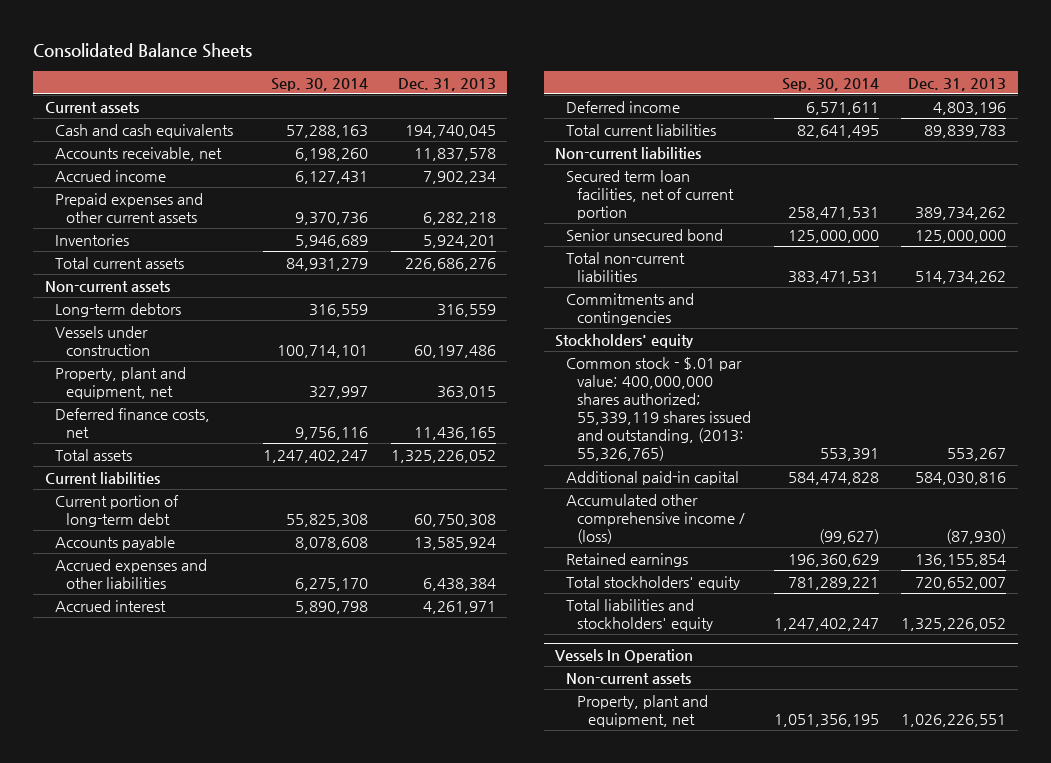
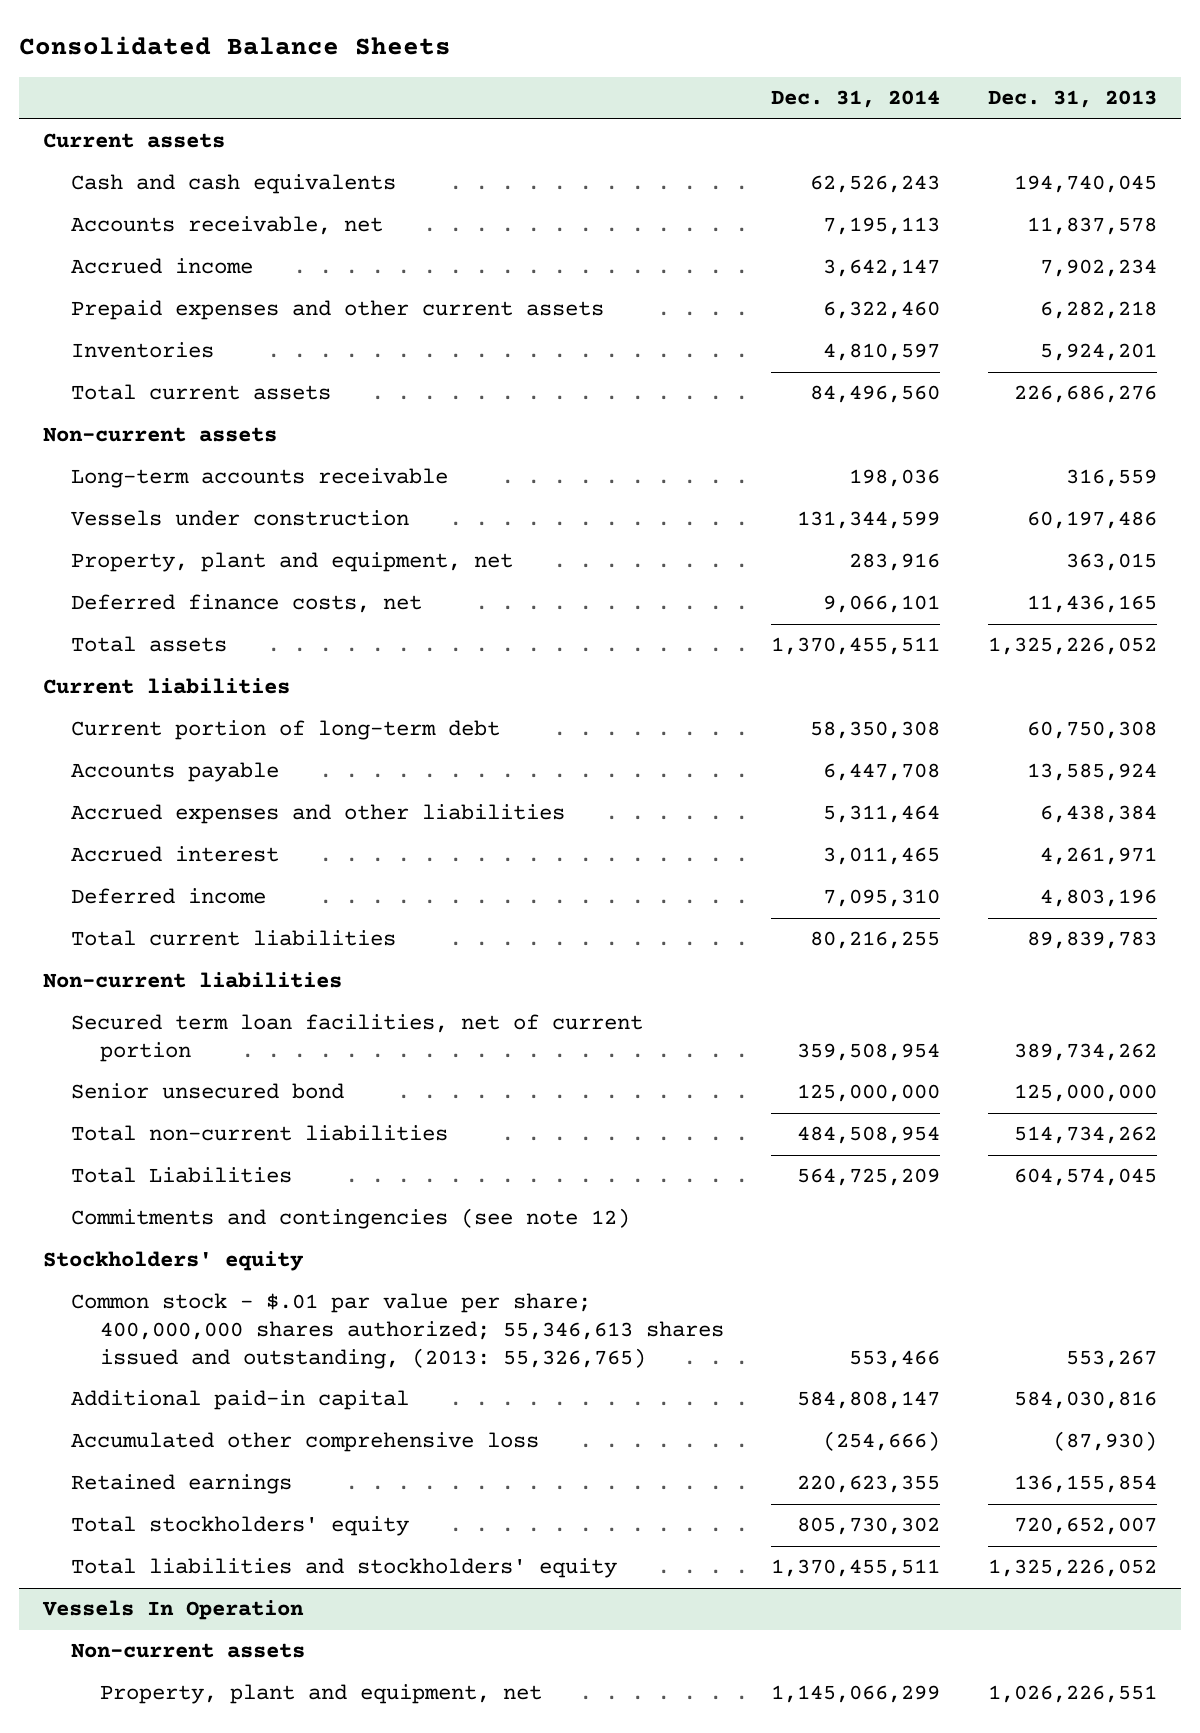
[270,77,368,91] Sep. 30, 2014 -> none
none -> [771,90,941,109] Dec. 31, 2014
[55,302,182,317] Long-term debtors -> [71,468,449,489] Long-term accounts receivable
none -> [71,1167,293,1184] Total Liabilities
[566,292,695,325] Commitments and contingencies -> [71,1208,631,1230] Commitments and contingencies (see note 12)
[566,356,751,462] Common stock - $.01 par value; 400,000,000 shares authorized; 55,339,119 shares issued and outstanding, (2013: 55,326,765) -> [71,1293,724,1369] Common stock - $.01 par value per share; 400,000,000 shares authorized; 55,346,613 shares issued and outstanding, (2013: 55,326,765)
[566,493,745,544] Accumulated other comprehensive income / (loss) -> [71,1432,540,1453] Accumulated other comprehensive loss

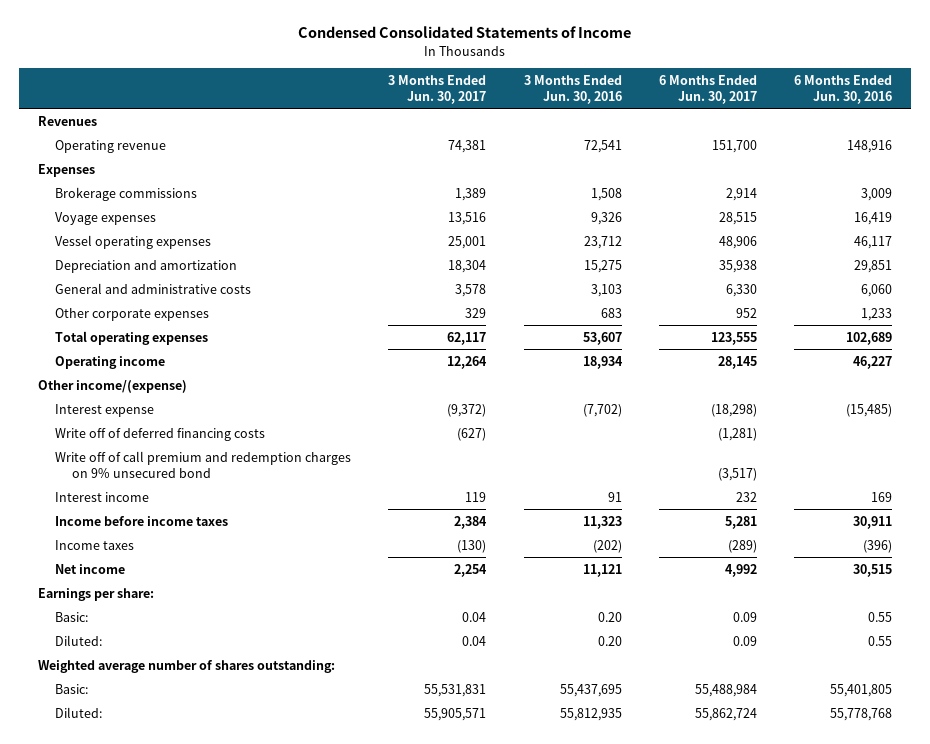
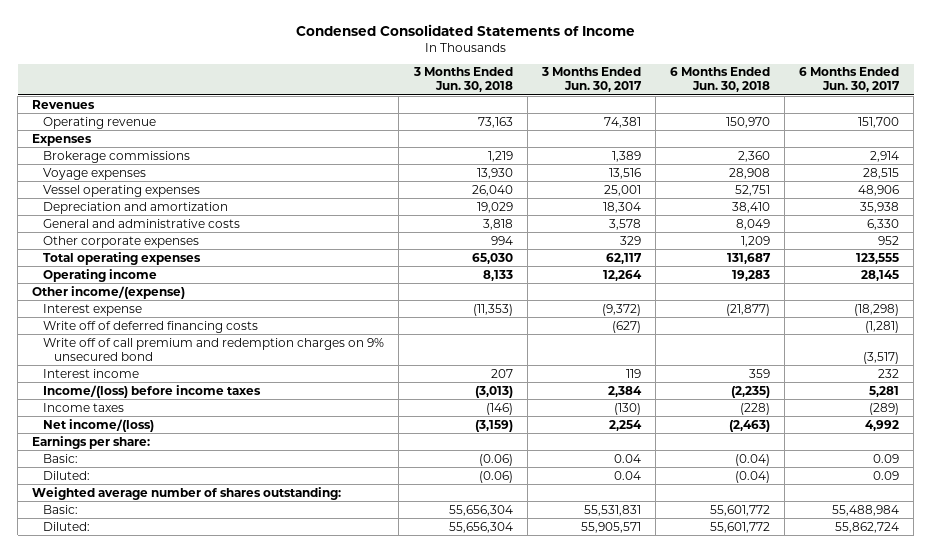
[523,74,622,104] 3 Months Ended Jun. 30, 2016 -> none
[794,74,893,104] 6 Months Ended Jun. 30, 2016 -> none
none -> [412,67,513,93] 3 Months Ended Jun. 30, 2018
none -> [669,67,770,93] 6 Months Ended Jun. 30, 2018
[54,515,228,526] Income before income taxes -> [43,384,262,398] Income/(loss) before income taxes
[54,563,125,574] Net income -> [43,418,155,432] Net income/(loss)

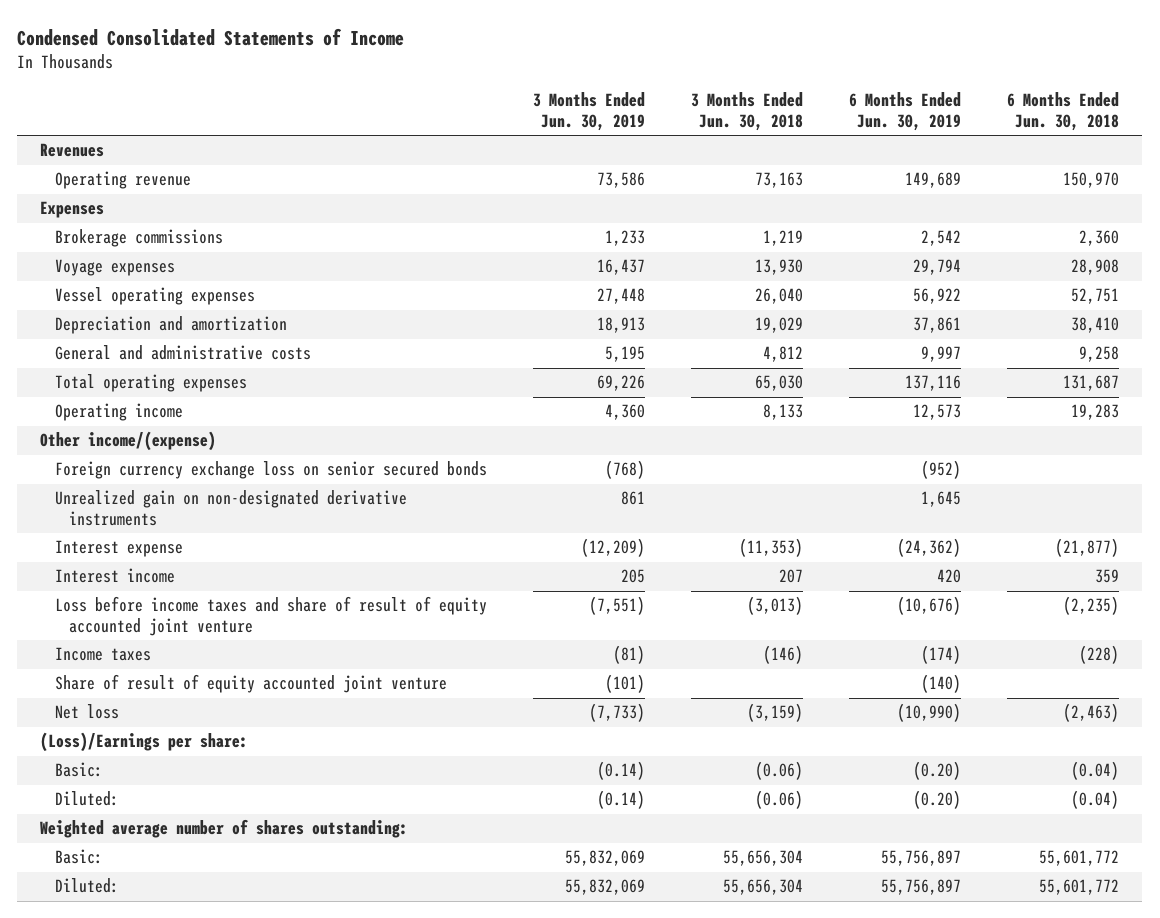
[540,67,642,93] 3 Months Ended Jun. 30, 2017 -> none
[799,67,901,93] 6 Months Ended Jun. 30, 2017 -> none
none -> [533,92,646,132] 3 Months Ended Jun. 30, 2019
none -> [849,92,962,132] 6 Months Ended Jun. 30, 2019
[43,235,200,248] Other corporate expenses -> none
[482,218,513,230] 3,818 -> [763,346,804,363] 4,812
[735,218,770,230] 8,049 -> [1079,346,1120,363] 9,258
none -> [54,461,487,480] Foreign currency exchange loss on senior secured bonds
none -> [54,490,407,527] Unrealized gain on non-designated derivative instruments
[43,320,259,333] Write off of deferred financing costs -> none
[43,337,385,361] Write off of call premium and redemption charges on 9% unsecured bond -> none
[43,384,262,398] Income/(loss) before income taxes -> [54,596,487,637] Loss before income taxes and share of result of equity accounted joint venture
none -> [54,674,447,694] Share of result of equity accounted joint venture
[43,418,155,432] Net income/(loss) -> [54,704,119,720] Net loss
[32,435,151,449] Earnings per share: -> [40,732,249,753] (Loss)/Earnings per share:

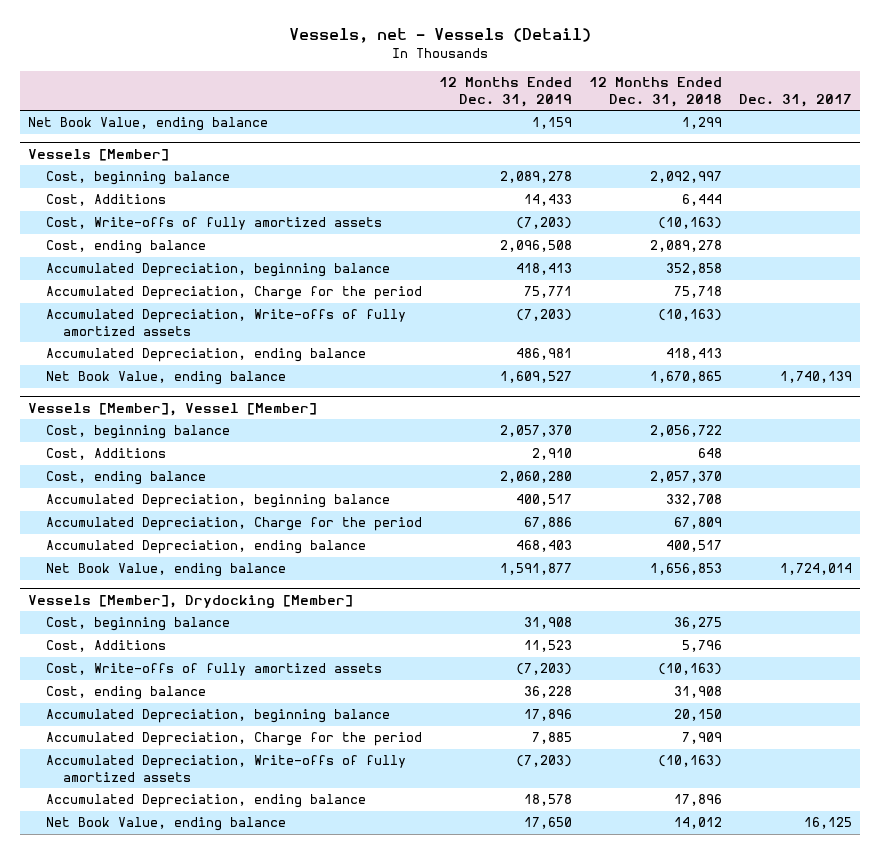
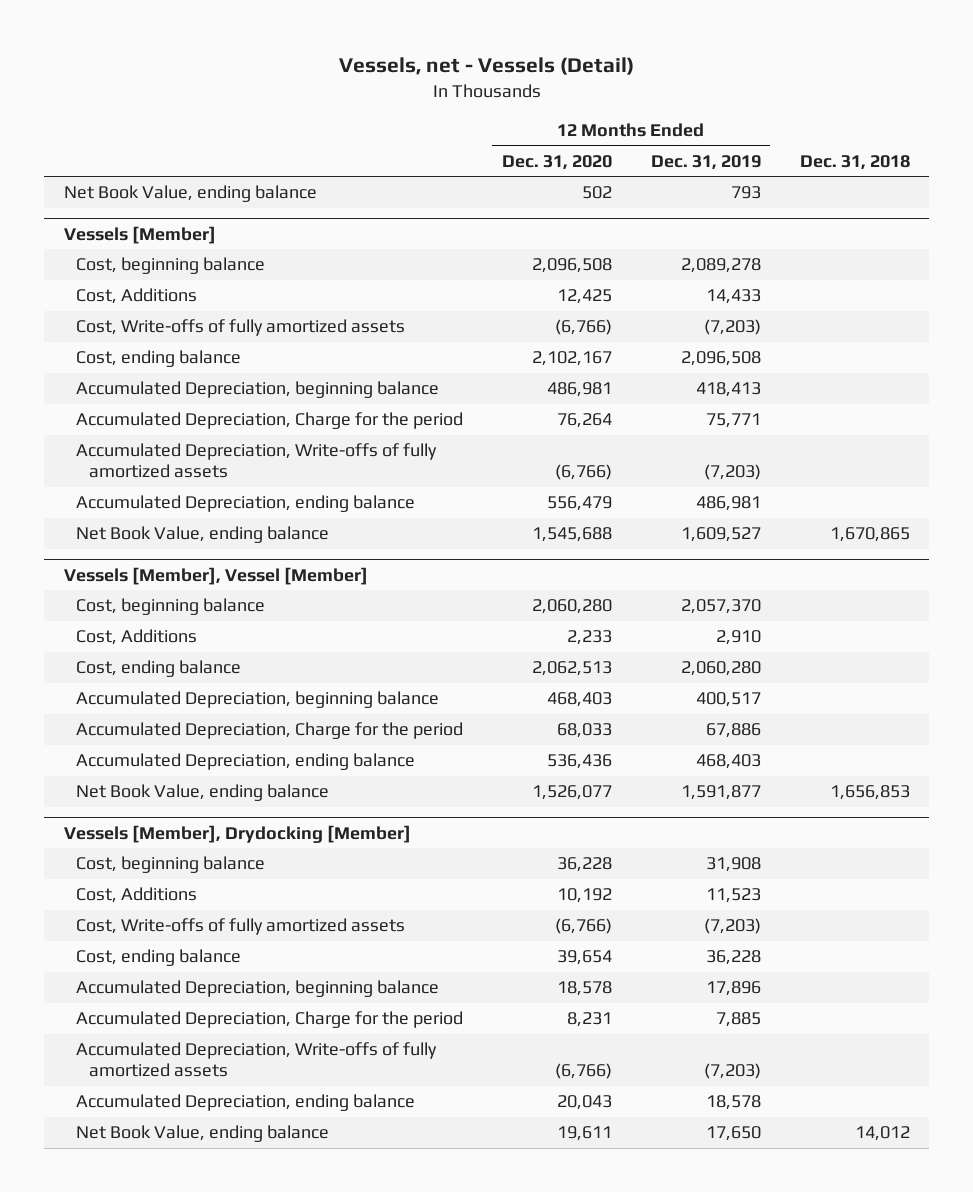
[588,77,722,107] 12 Months Ended Dec. 31, 2018 -> none
[738,93,852,107] Dec. 31, 2017 -> none
none -> [502,154,613,170] Dec. 31, 2020
none -> [799,154,910,170] Dec. 31, 2018
[531,117,572,130] 1,159 -> [730,186,761,200] 793

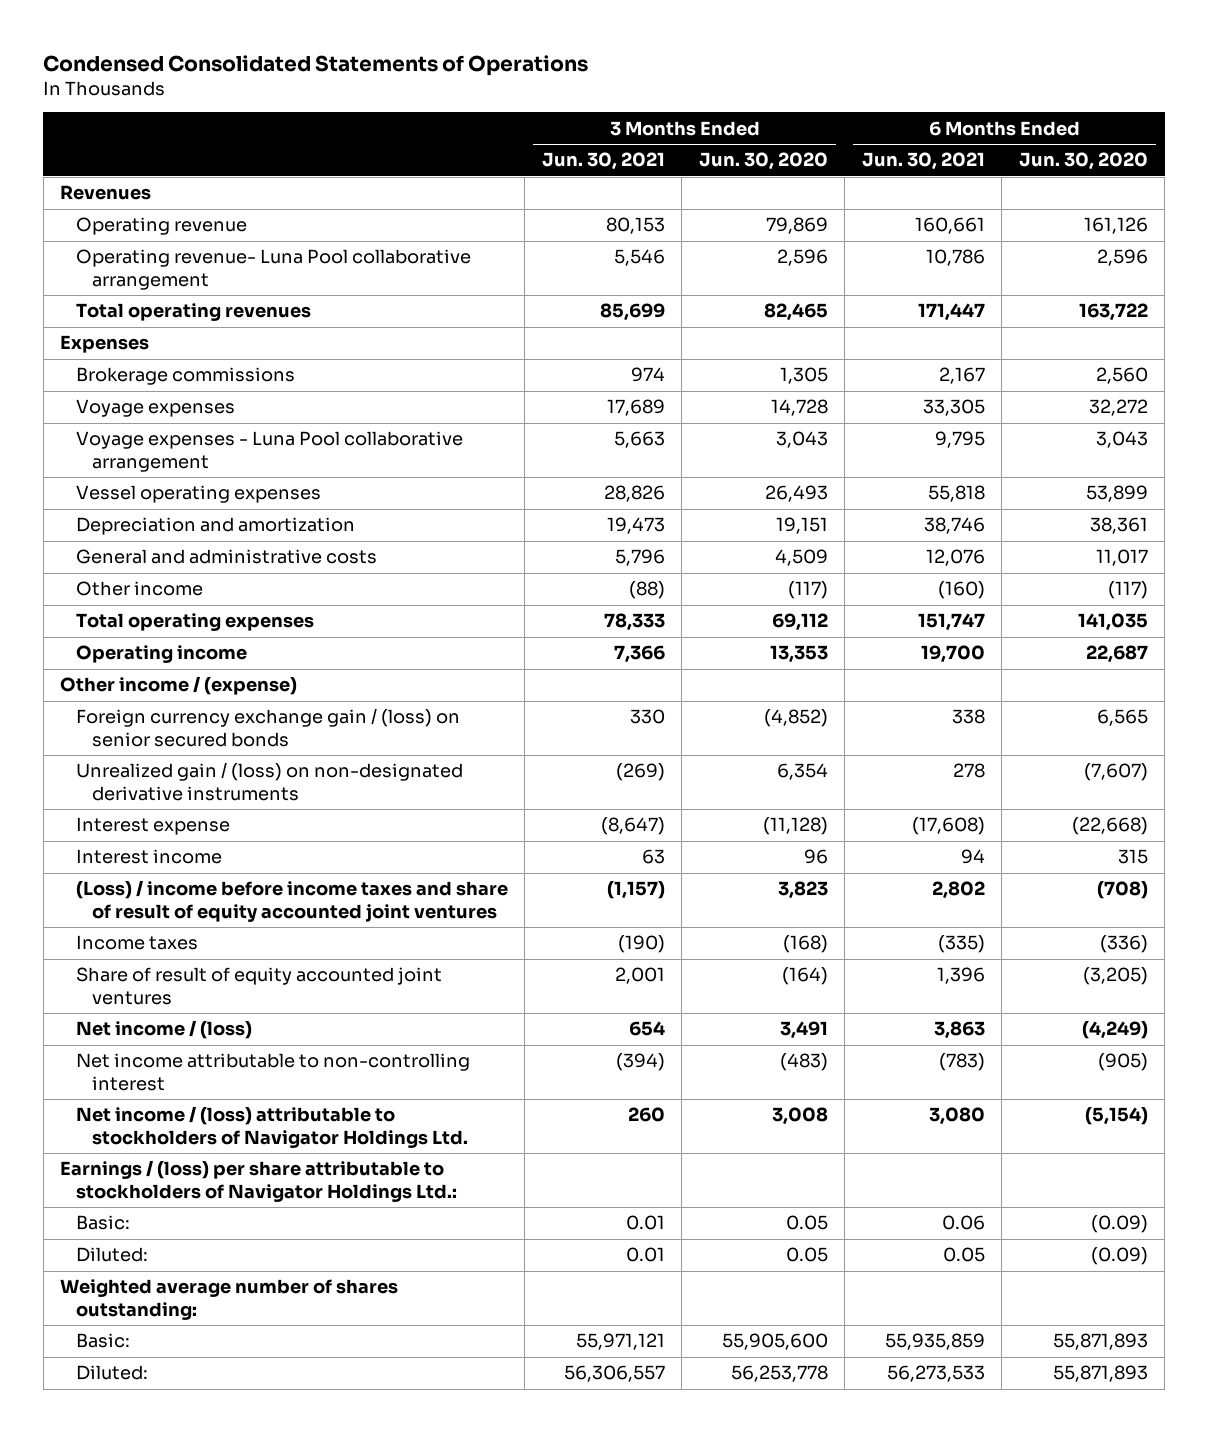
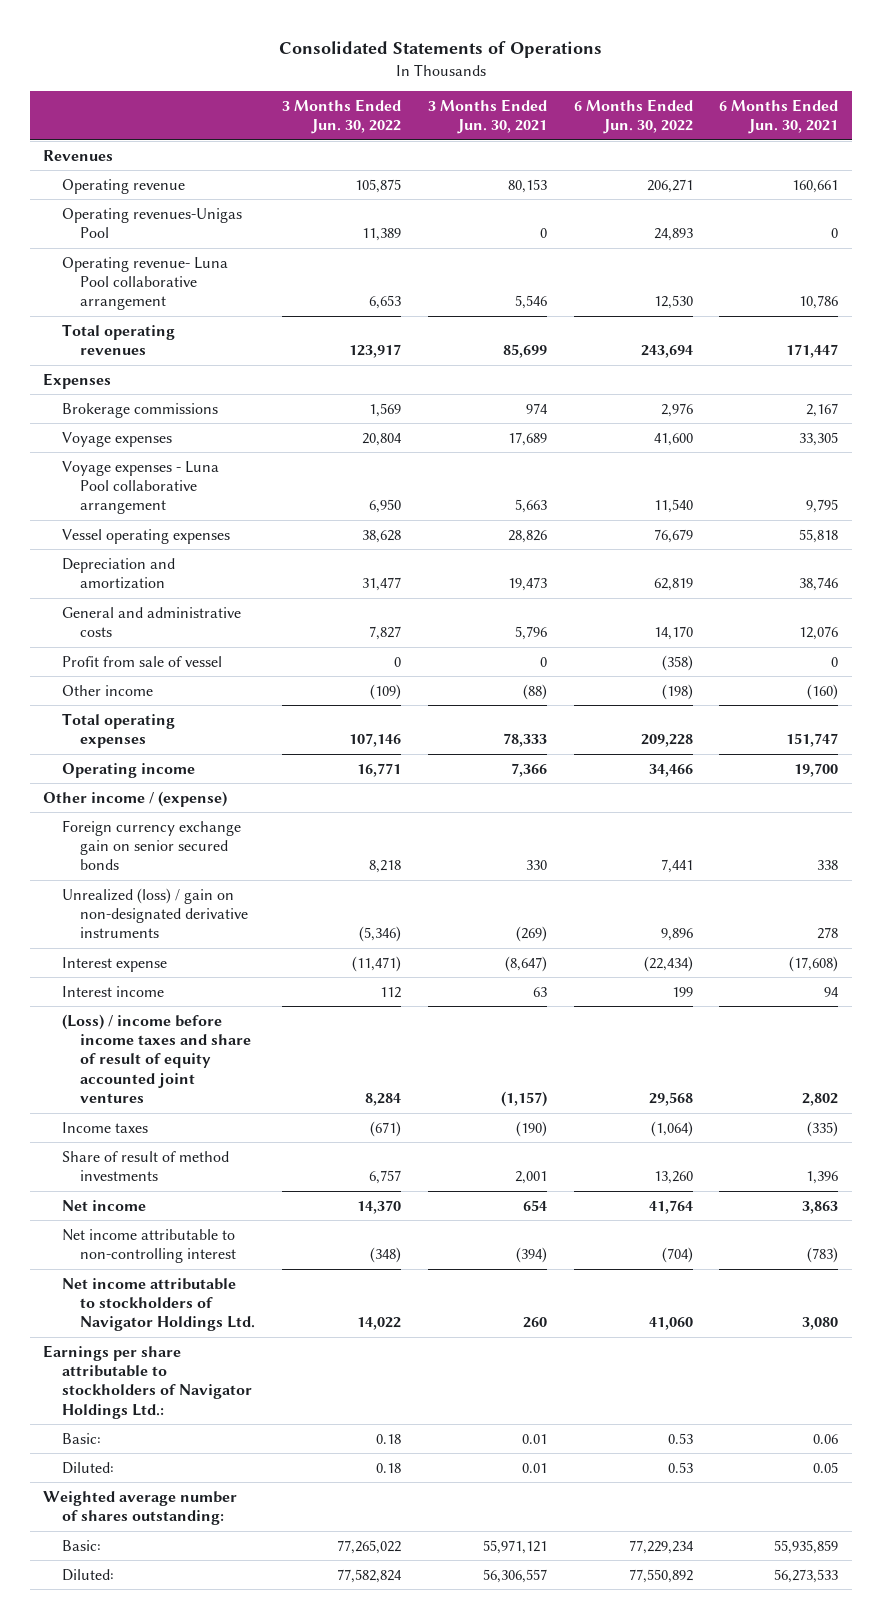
[43,54,589,76] Condensed Consolidated Statements of Operations -> [278,41,602,59] Consolidated Statements of Operations
[698,152,828,171] Jun. 30, 2020 -> none
[1018,152,1148,171] Jun. 30, 2020 -> none
none -> [282,99,402,135] 3 Months Ended Jun. 30, 2022
none -> [573,99,693,135] 6 Months Ended Jun. 30, 2022
none -> [61,207,242,239] Operating revenues-Unigas Pool
none -> [61,655,222,667] Profit from sale of vessel
[75,708,460,747] Foreign currency exchange gain / (loss) on senior secured bonds -> [61,819,241,871] Foreign currency exchange gain on senior secured bonds
[75,762,463,801] Unrealized gain / (loss) on non-designated derivative instruments -> [61,887,249,939] Unrealized (loss) / gain on non-designated derivative instruments
[75,967,442,1005] Share of result of equity accounted joint ventures -> [61,1150,229,1182] Share of result of method investments
[75,1020,252,1040] Net income / (loss) -> [61,1199,146,1211] Net income
[75,1106,468,1148] Net income / (loss) attributable to stockholders of Navigator Holdings Ltd. -> [61,1277,256,1332] Net income attributable to stockholders of Navigator Holdings Ltd.
[60,1160,457,1202] Earnings / (loss) per share attributable to stockholders of Navigator Holdings Ltd.: -> [42,1344,252,1419] Earnings per share attributable to stockholders of Navigator Holdings Ltd.:

